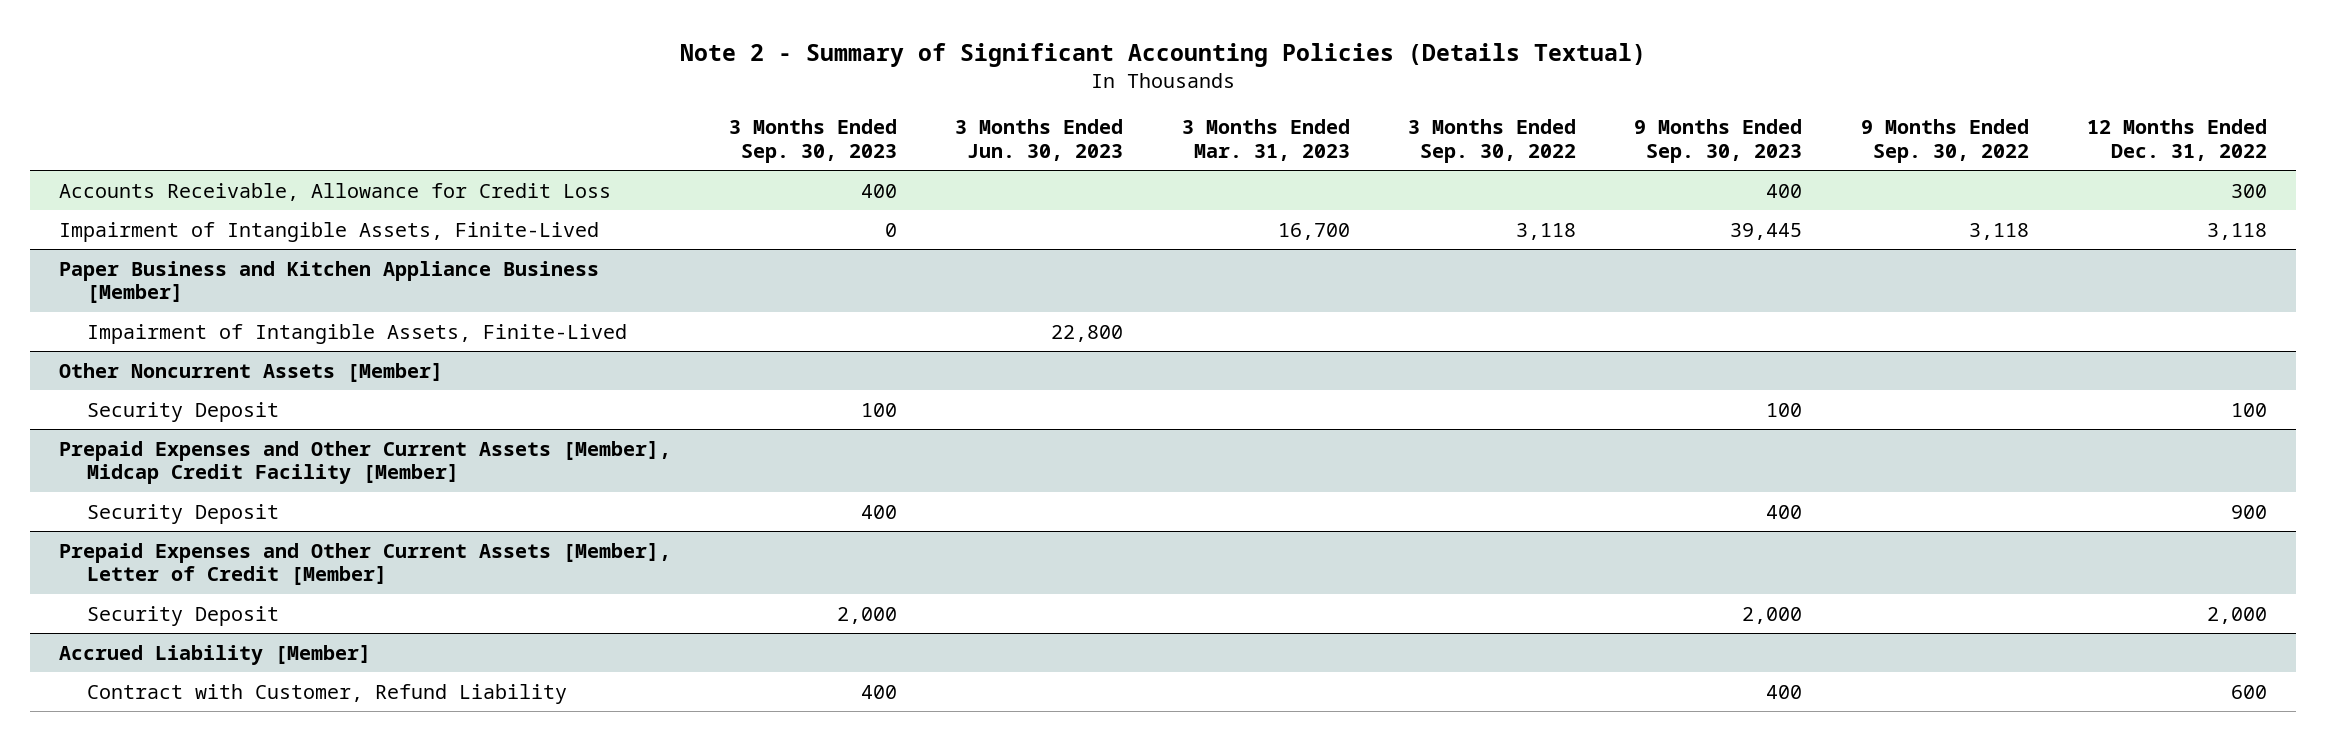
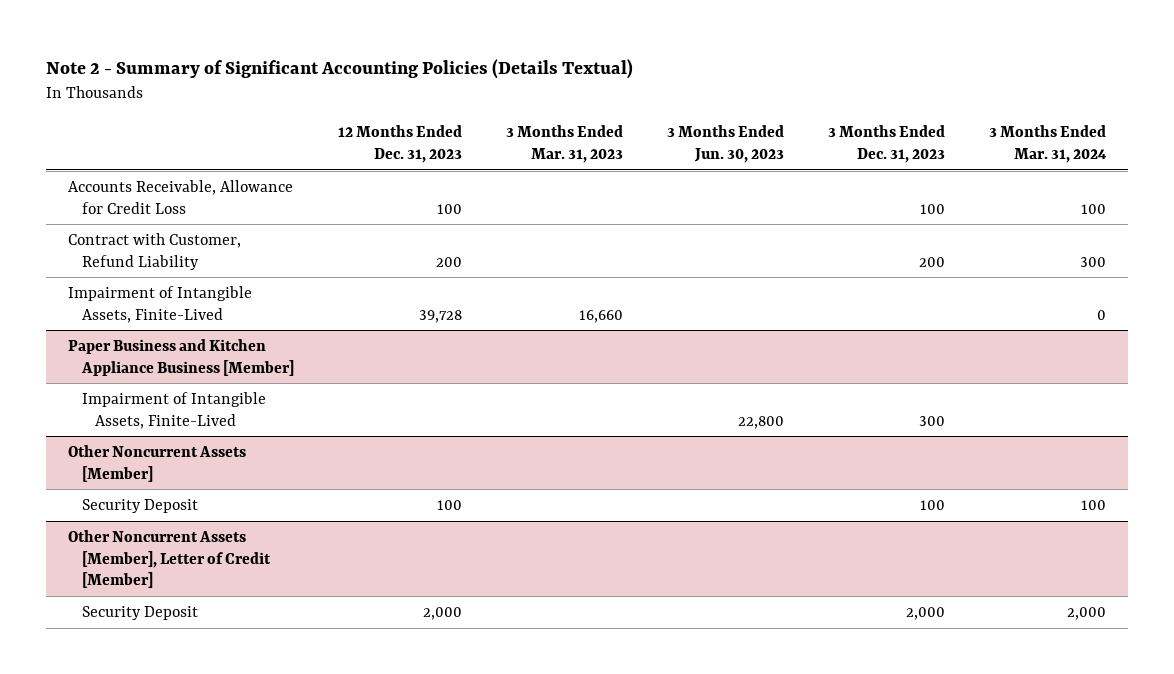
[729,119,898,164] 3 Months Ended Sep. 30, 2023 -> none
[1408,119,1577,164] 3 Months Ended Sep. 30, 2022 -> none
[1634,119,1803,164] 9 Months Ended Sep. 30, 2023 -> none
[1860,119,2029,164] 9 Months Ended Sep. 30, 2022 -> none
[2086,119,2267,162] 12 Months Ended Dec. 31, 2022 -> none
none -> [337,125,462,164] 12 Months Ended Dec. 31, 2023
none -> [827,125,945,164] 3 Months Ended Dec. 31, 2023
none -> [988,125,1107,164] 3 Months Ended Mar. 31, 2024
none -> [67,233,241,270] Contract with Customer, Refund Liability
[1277,222,1350,240] 16,700 -> [578,309,623,323] 16,660
[58,440,671,485] Prepaid Expenses and Other Current Assets [Member], Midcap Credit Facility [Member] -> none
[87,503,280,524] Security Deposit -> none
[58,542,671,586] Prepaid Expenses and Other Current Assets [Member], Letter of Credit [Member] -> [67,530,271,589] Other Noncurrent Assets [Member], Letter of Credit [Member]
[58,644,371,665] Accrued Liability [Member] -> none
[87,683,568,704] Contract with Customer, Refund Liability -> none

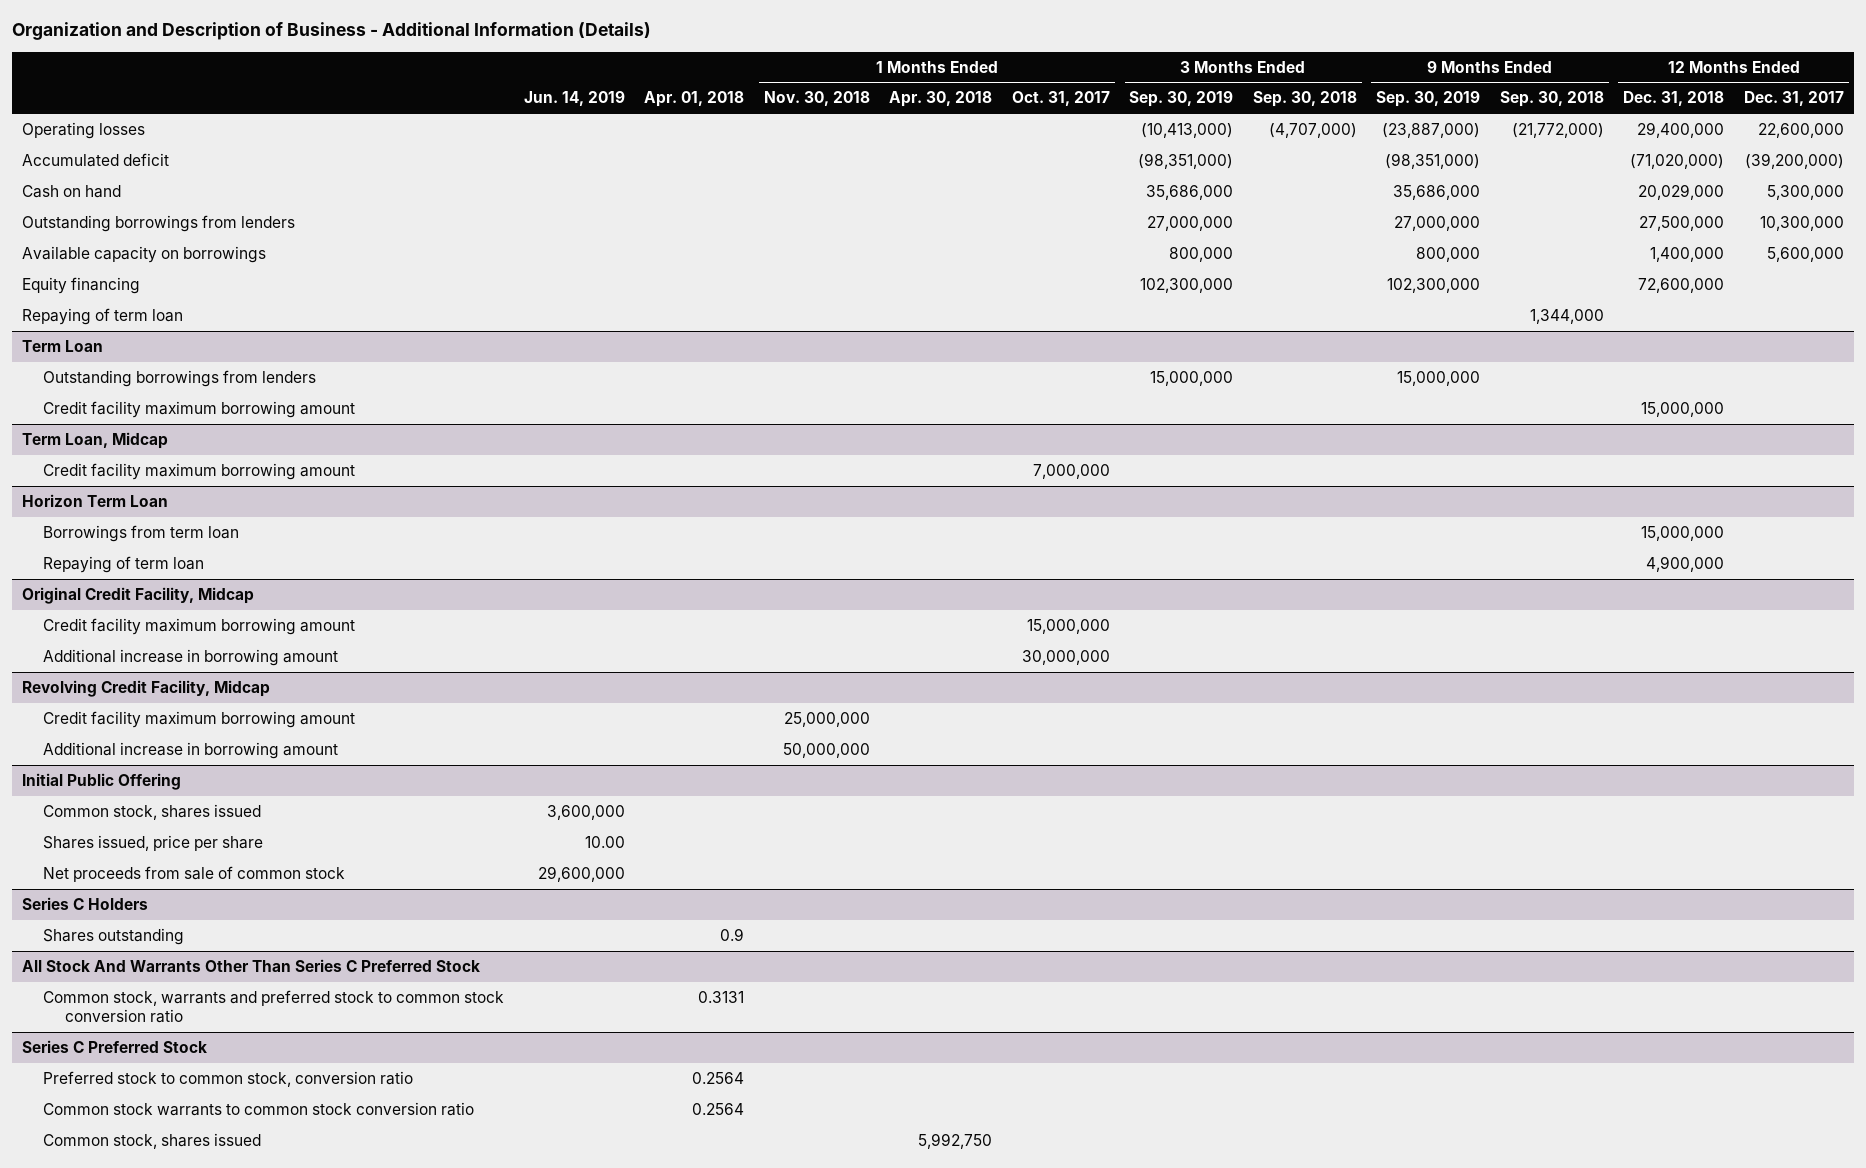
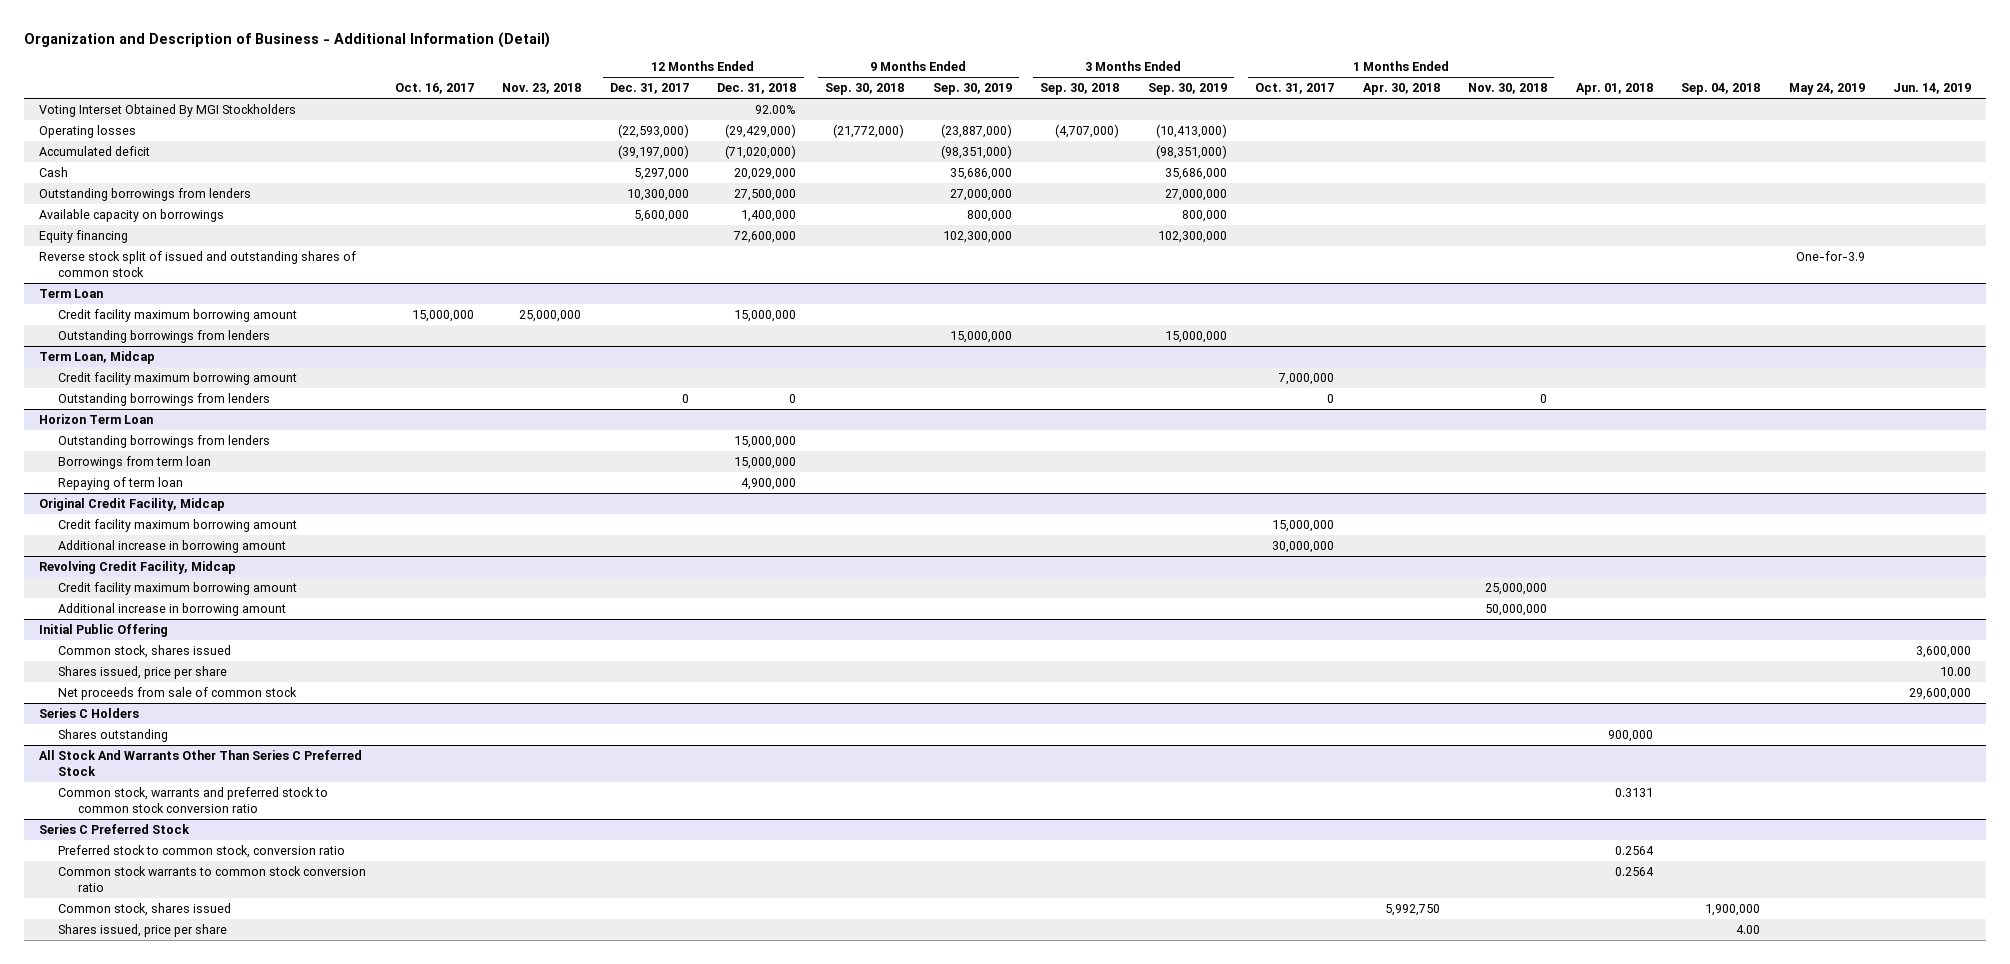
[12,22,652,41] Organization and Description of Business - Additional Information (Details) -> [24,31,551,48] Organization and Description of Business - Additional Information (Detail)
none -> [394,83,474,95] Oct. 16, 2017
none -> [502,83,582,95] Nov. 23, 2018
none -> [1681,83,1761,96] Sep. 04, 2018
none -> [1788,83,1865,96] May 24, 2019
none -> [38,103,296,117] Voting Interset Obtained By MGI Stockholders
[1637,121,1725,138] 29,400,000 -> [725,123,797,138] (29,429,000)
[1757,122,1844,138] 22,600,000 -> [617,123,689,138] (22,593,000)
[1744,152,1844,169] (39,200,000) -> [617,144,689,159] (39,197,000)
[22,184,122,198] Cash on hand -> [38,166,68,177] Cash
[1766,184,1844,200] 5,300,000 -> [633,167,689,180] 5,297,000
[22,307,184,325] Repaying of term loan -> none
none -> [38,250,356,278] Reverse stock split of issued and outstanding shares of common stock
[43,369,317,387] Outstanding borrowings from lenders -> [58,329,271,343] Outstanding borrowings from lenders
none -> [58,392,271,406] Outstanding borrowings from lenders
none -> [58,434,271,448] Outstanding borrowings from lenders
[720,927,745,941] 0.9 -> [1607,729,1653,742] 900,000
none -> [58,923,228,937] Shares issued, price per share

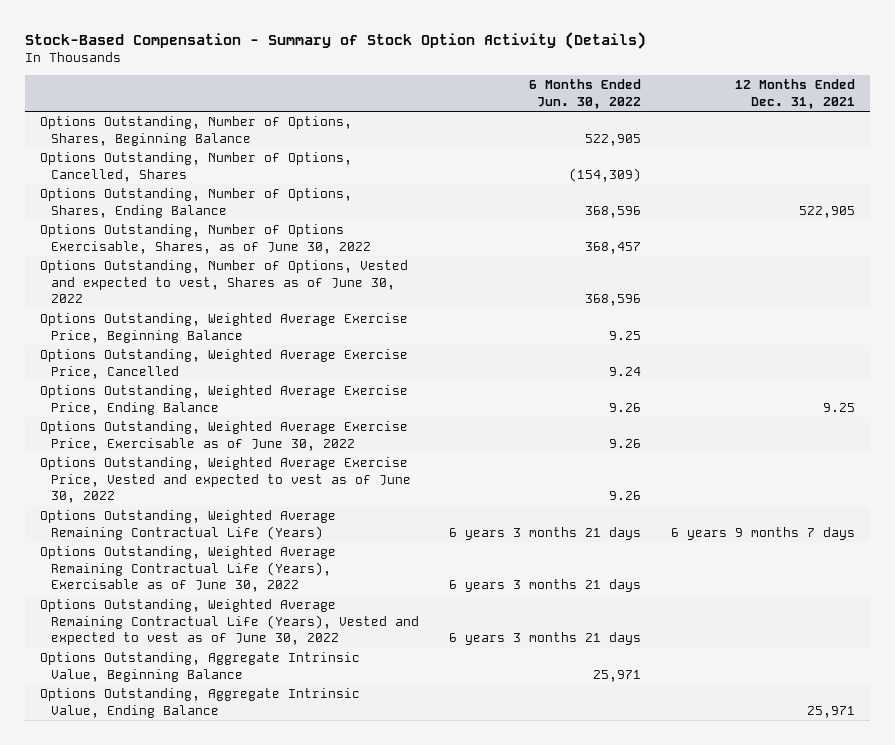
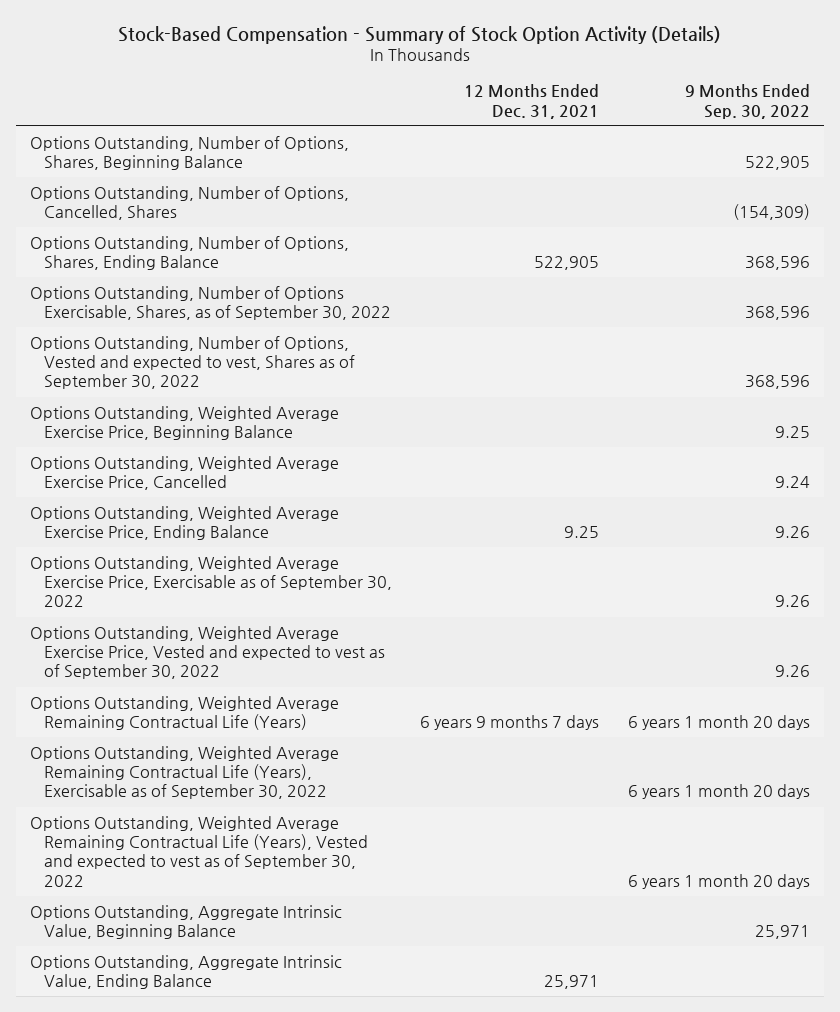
[528,79,641,110] 6 Months Ended Jun. 30, 2022 -> none
none -> [684,84,810,119] 9 Months Ended Sep. 30, 2022
[39,224,371,254] Options Outstanding, Number of Options Exercisable, Shares, as of June 30, 2022 -> [29,285,392,321] Options Outstanding, Number of Options Exercisable, Shares, as of September 30, 2022
[39,260,408,304] Options Outstanding, Number of Options, Vested and expected to vest, Shares as of June 30, 2022 -> [29,335,356,390] Options Outstanding, Number of Options, Vested and expected to vest, Shares as of September 30, 2022
[39,421,408,451] Options Outstanding, Weighted Average Exercise Price, Exercisable as of June 30, 2022 -> [29,555,393,608] Options Outstanding, Weighted Average Exercise Price, Exercisable as of September 30, 2022
[39,457,411,504] Options Outstanding, Weighted Average Exercise Price, Vested and expected to vest as of June 30, 2022 -> [29,625,386,680] Options Outstanding, Weighted Average Exercise Price, Vested and expected to vest as of September 30, 2022
[39,546,336,593] Options Outstanding, Weighted Average Remaining Contractual Life (Years), Exercisable as of June 30, 2022 -> [29,745,339,800] Options Outstanding, Weighted Average Remaining Contractual Life (Years), Exercisable as of September 30, 2022
[39,599,419,646] Options Outstanding, Weighted Average Remaining Contractual Life (Years), Vested and expected to vest as of June 30, 2022 -> [29,815,369,887] Options Outstanding, Weighted Average Remaining Contractual Life (Years), Vested and expected to vest as of September 30, 2022

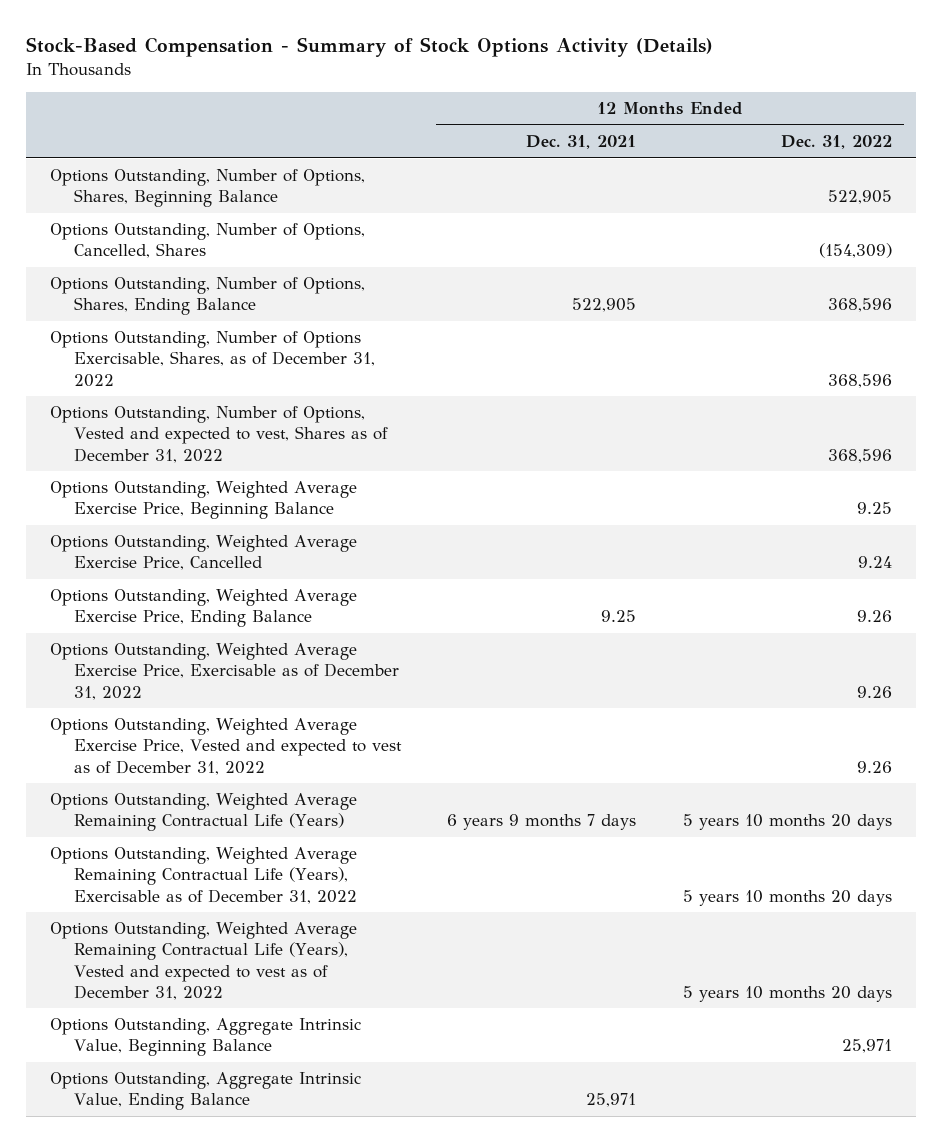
[117,25,721,44] Stock-Based Compensation - Summary of Stock Option Activity (Details) -> [26,37,714,58] Stock-Based Compensation - Summary of Stock Options Activity (Details)
[684,84,810,119] 9 Months Ended Sep. 30, 2022 -> none
none -> [781,135,893,150] Dec. 31, 2022
[29,285,392,321] Options Outstanding, Number of Options Exercisable, Shares, as of September 30, 2022 -> [49,331,375,387] Options Outstanding, Number of Options Exercisable, Shares, as of December 31, 2022
[29,335,356,390] Options Outstanding, Number of Options, Vested and expected to vest, Shares as of September 30, 2022 -> [49,406,388,463] Options Outstanding, Number of Options, Vested and expected to vest, Shares as of December 31, 2022
[29,555,393,608] Options Outstanding, Weighted Average Exercise Price, Exercisable as of September 30, 2022 -> [49,643,399,700] Options Outstanding, Weighted Average Exercise Price, Exercisable as of December 31, 2022
[29,625,386,680] Options Outstanding, Weighted Average Exercise Price, Vested and expected to vest as of September 30, 2022 -> [49,718,402,775] Options Outstanding, Weighted Average Exercise Price, Vested and expected to vest as of December 31, 2022
[29,745,339,800] Options Outstanding, Weighted Average Remaining Contractual Life (Years), Exercisable as of September 30, 2022 -> [49,847,357,904] Options Outstanding, Weighted Average Remaining Contractual Life (Years), Exercisable as of December 31, 2022
[29,815,369,887] Options Outstanding, Weighted Average Remaining Contractual Life (Years), Vested and expected to vest as of September 30, 2022 -> [49,922,357,1000] Options Outstanding, Weighted Average Remaining Contractual Life (Years), Vested and expected to vest as of December 31, 2022

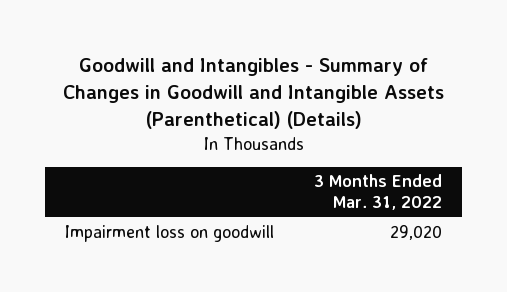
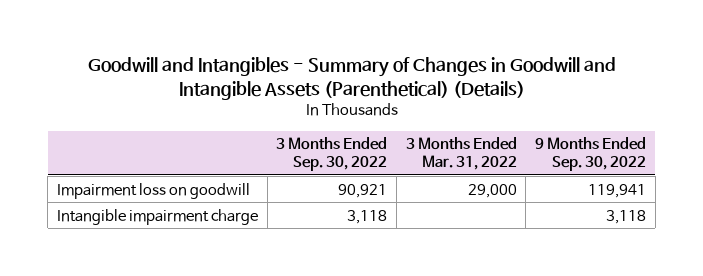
none -> [276,137,388,172] 3 Months Ended Sep. 30, 2022
none -> [535,137,647,172] 9 Months Ended Sep. 30, 2022
[389,225,442,241] 29,020 -> [467,183,517,198] 29,000
none -> [57,208,259,225] Intangible impairment charge

